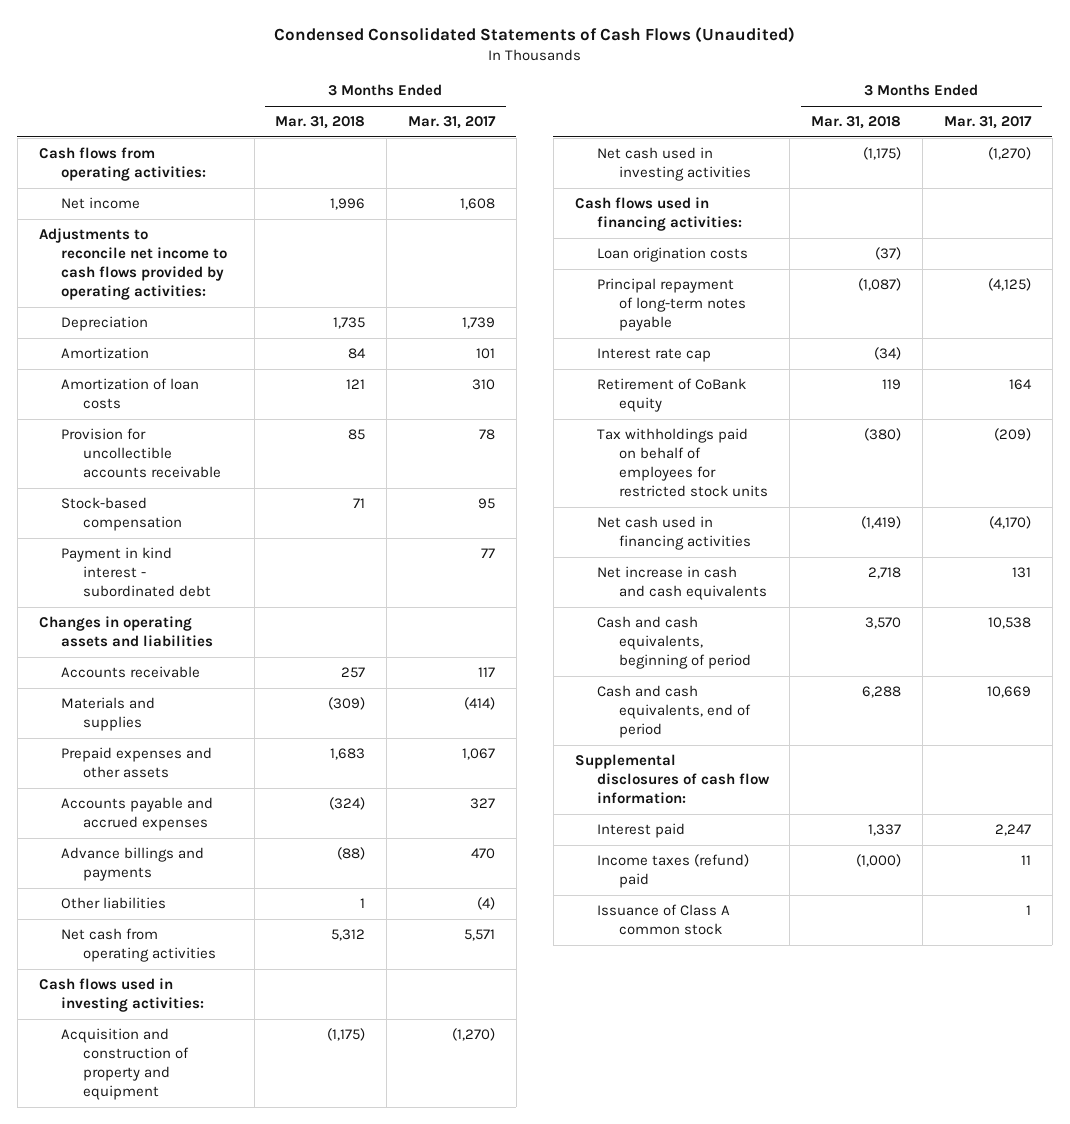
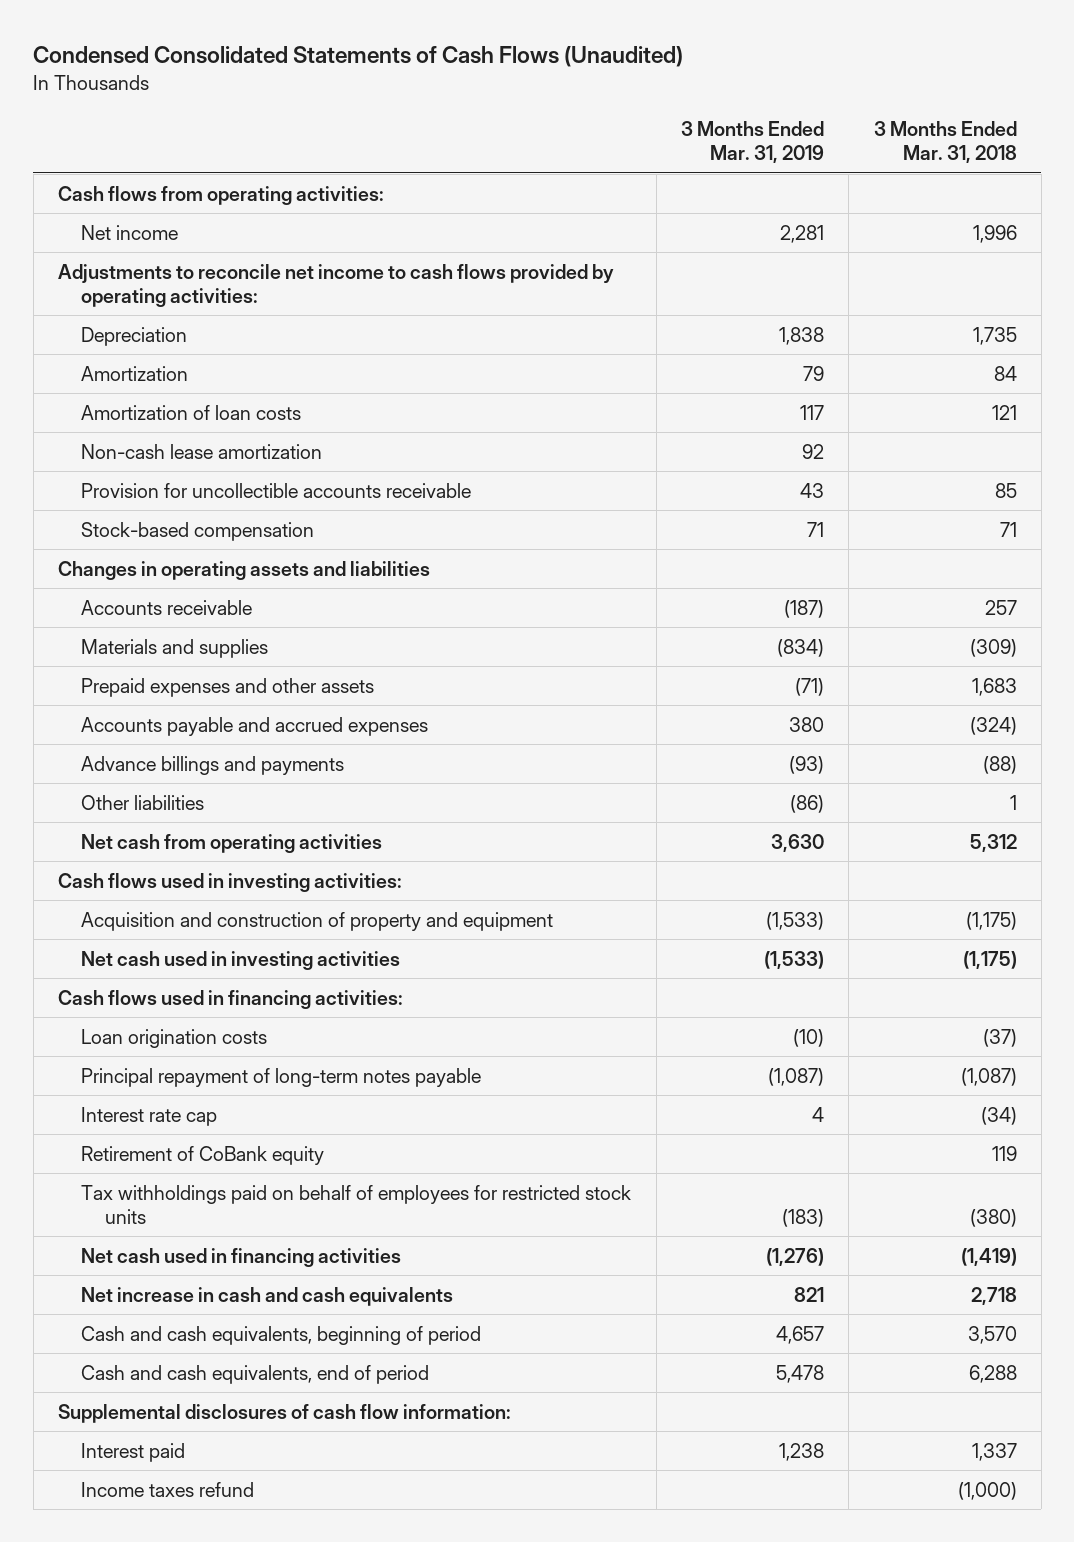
[408,116,497,130] Mar. 31, 2017 -> none
none -> [680,121,824,164] 3 Months Ended Mar. 31, 2019
none -> [81,443,323,459] Non-cash lease amortization
[60,547,211,598] Payment in kind interest - subordinated debt -> none
[596,904,730,936] Issuance of Class A common stock -> none
[596,854,749,889] Income taxes (refund) paid -> [81,1481,255,1497] Income taxes refund

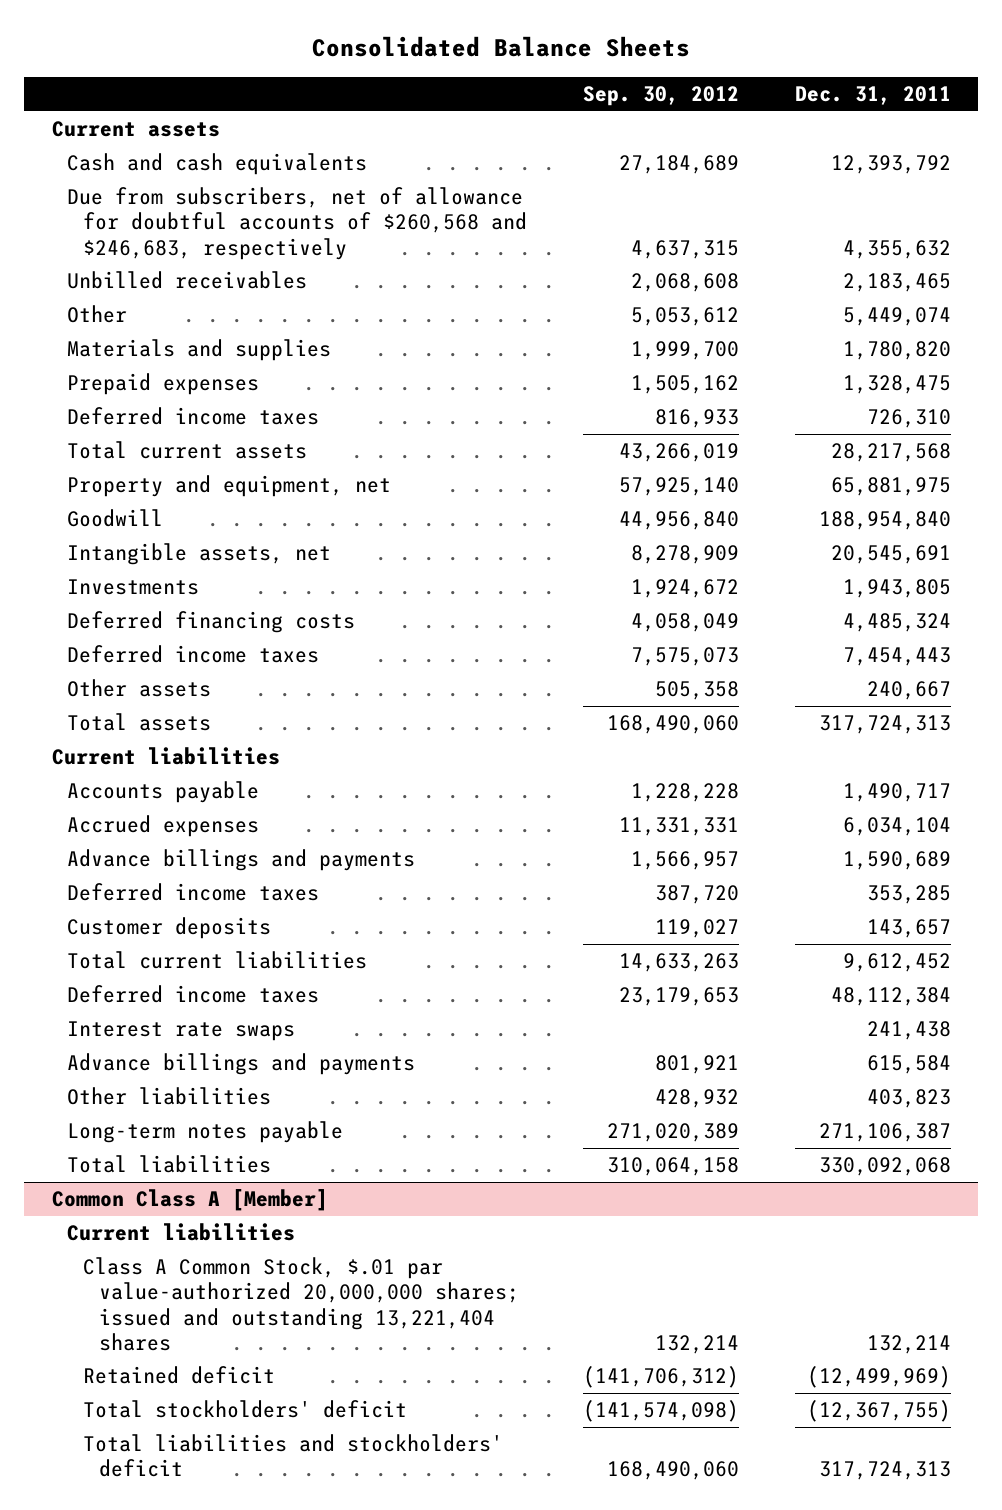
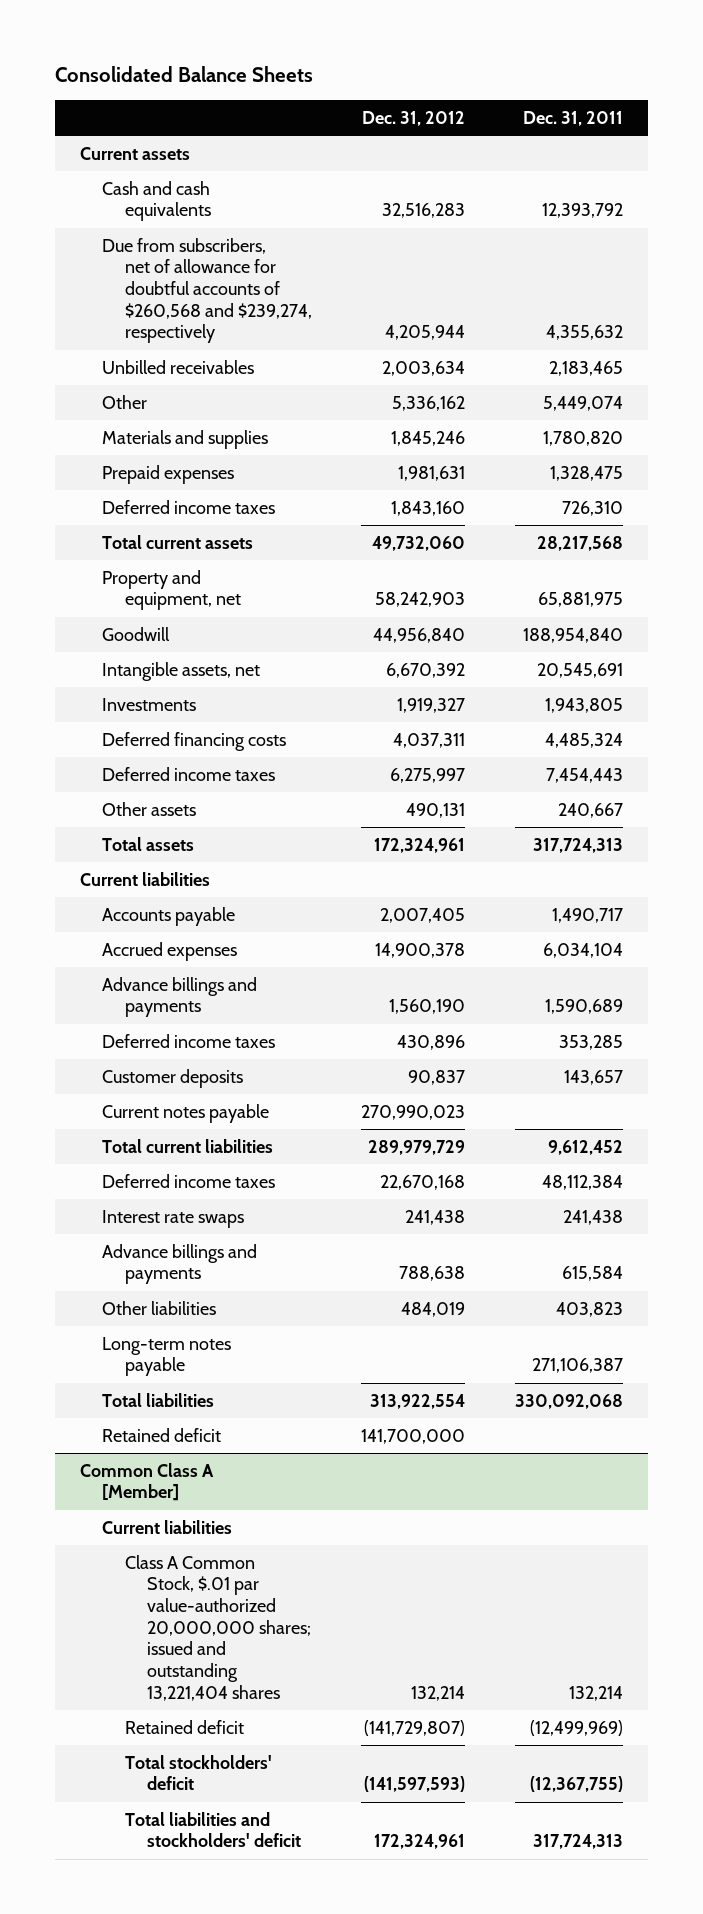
[582,86,739,107] Sep. 30, 2012 -> none
none -> [362,110,466,126] Dec. 31, 2012
[67,187,528,260] Due from subscribers, net of allowance for doubtful accounts of $260,568 and $246,683, respectively -> [102,237,312,344] Due from subscribers, net of allowance for doubtful accounts of $260,568 and $239,274, respectively
none -> [102,1103,270,1123] Current notes payable
none -> [102,1427,222,1442] Retained deficit

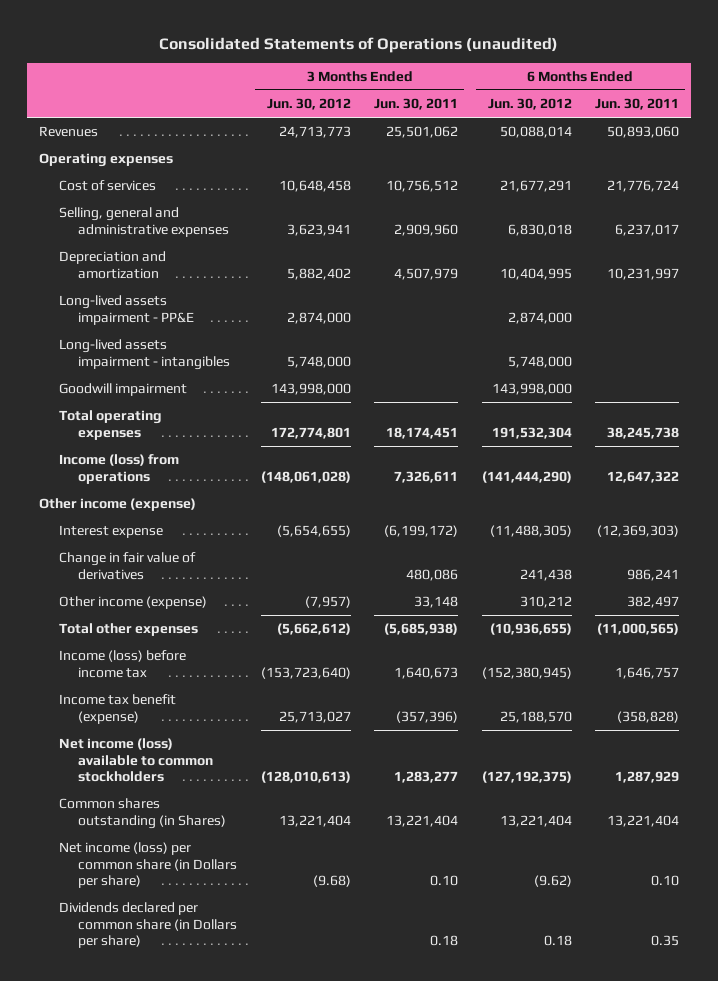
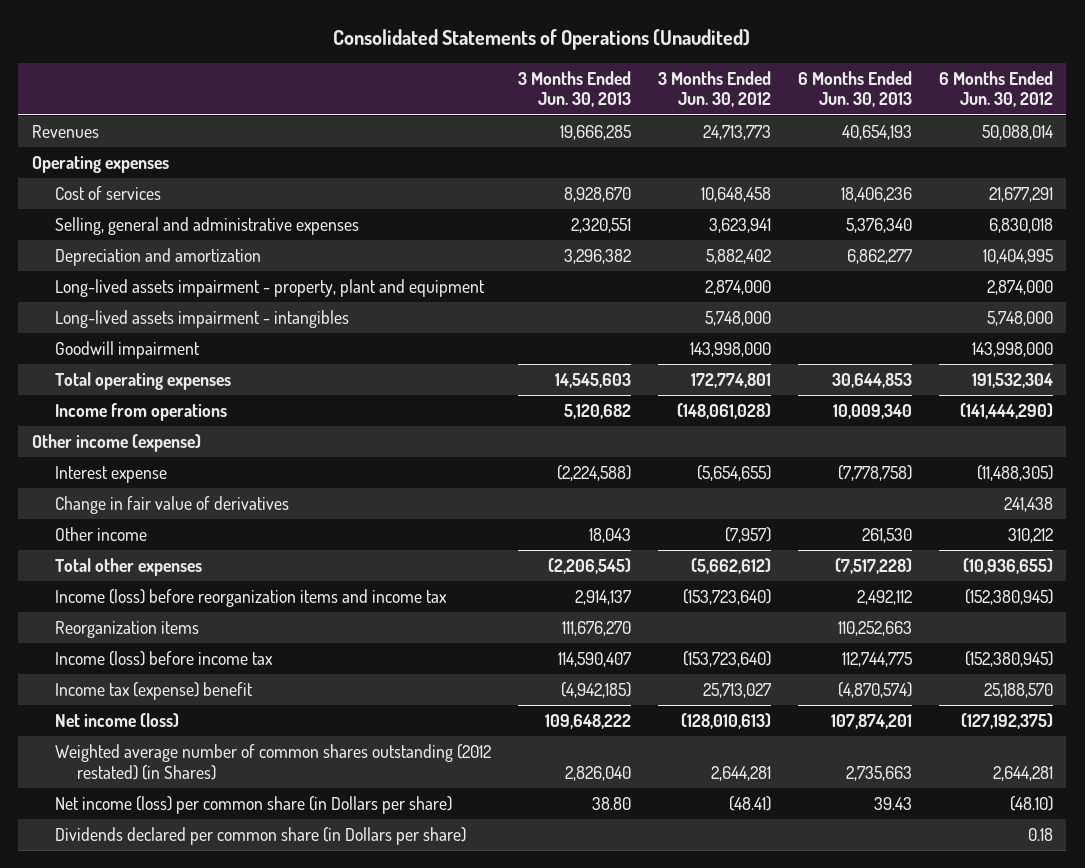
[158,36,558,53] Consolidated Statements of Operations (unaudited) -> [333,29,751,51] Consolidated Statements of Operations (Unaudited)
[374,98,459,111] Jun. 30, 2011 -> none
[595,98,680,111] Jun. 30, 2011 -> none
none -> [517,70,631,108] 3 Months Ended Jun. 30, 2013
none -> [797,70,912,108] 6 Months Ended Jun. 30, 2013
[58,295,195,325] Long-lived assets impairment - PP&E -> [54,278,485,297] Long-lived assets impairment - property, plant and equipment
[58,454,179,484] Income (loss) from operations -> [54,402,227,421] Income from operations
[58,596,207,610] Other income (expense) -> [54,526,147,541] Other income
none -> [54,588,447,607] Income (loss) before reorganization items and income tax
none -> [54,620,199,638] Reorganization items
[58,694,176,724] Income tax benefit (expense) -> [54,681,253,700] Income tax (expense) benefit
[58,738,214,782] Net income (loss) available to common stockholders -> [54,712,179,727] Net income (loss)
[58,798,227,829] Common shares outstanding (in Shares) -> [54,743,491,780] Weighted average number of common shares outstanding (2012 restated) (in Shares)
[278,814,351,827] 13,221,404 -> [710,765,771,781] 2,644,281
[499,814,572,827] 13,221,404 -> [992,765,1053,781] 2,644,281
[312,874,351,887] (9.68) -> [728,795,771,811] (48.41)
[533,874,572,887] (9.62) -> [1009,795,1053,811] (48.10)

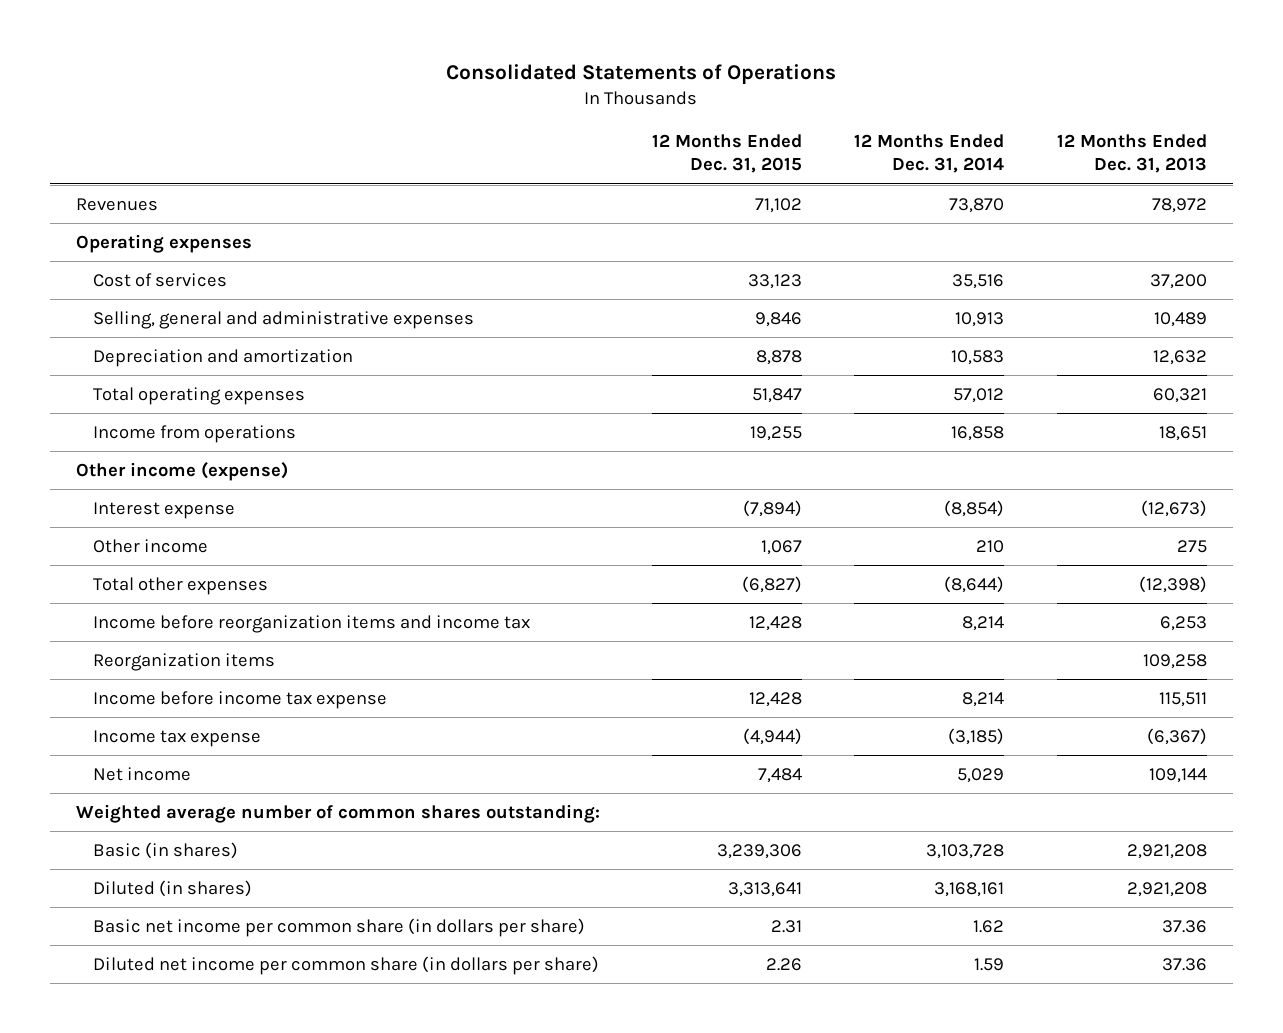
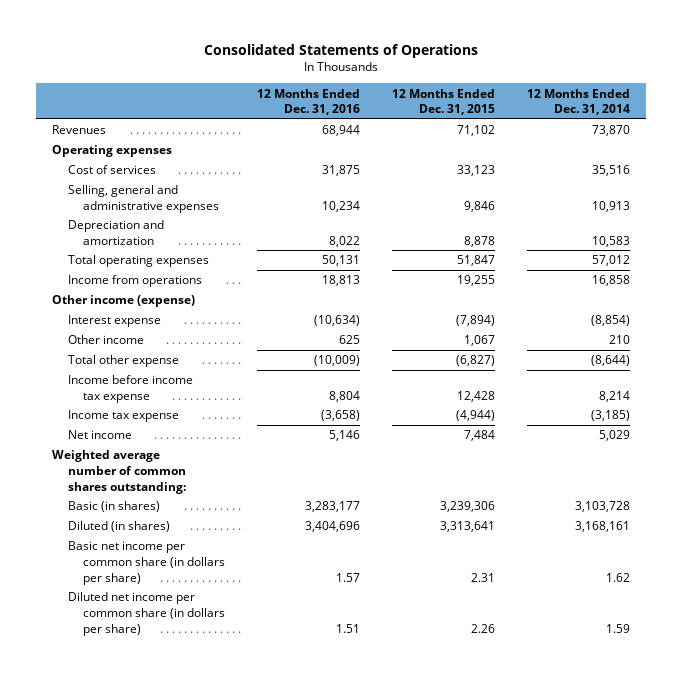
[1056,133,1207,174] 12 Months Ended Dec. 31, 2013 -> none
none -> [257,88,361,116] 12 Months Ended Dec. 31, 2016
[92,614,530,633] Income before reorganization items and income tax -> none
[92,652,275,671] Reorganization items -> none
[92,576,268,595] Total other expenses -> [67,355,179,368] Total other expense

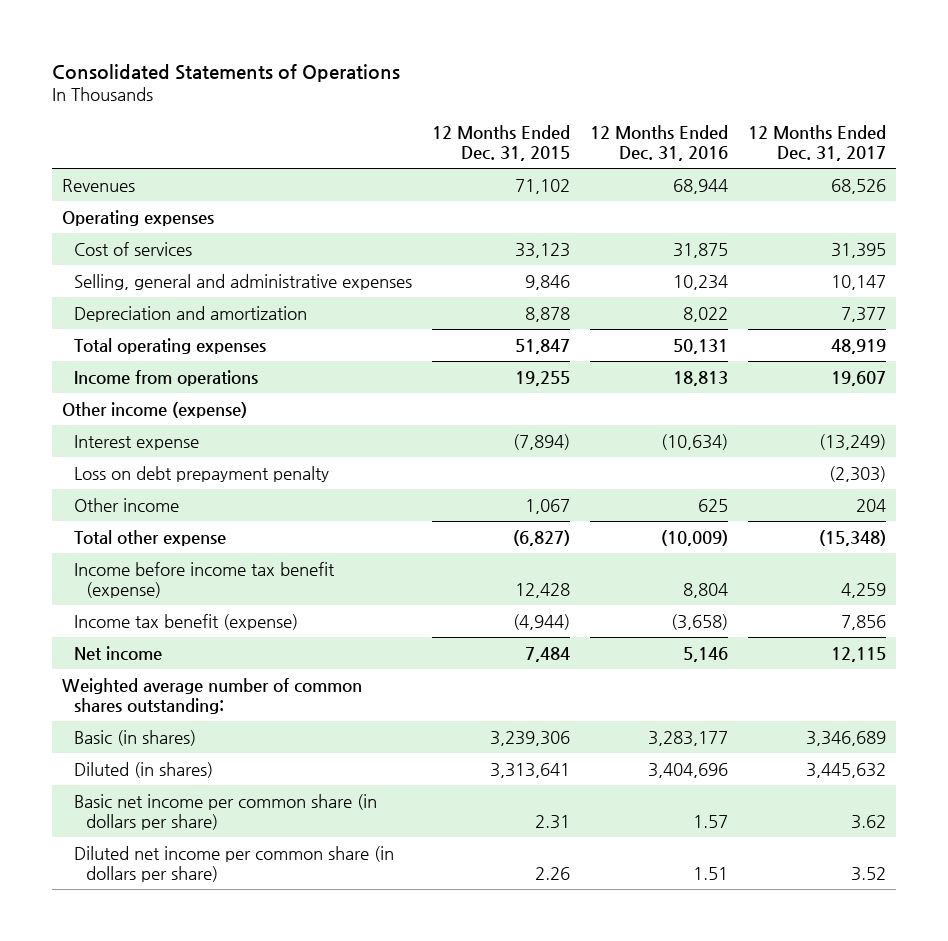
[527,88,631,116] 12 Months Ended Dec. 31, 2014 -> none
none -> [747,125,886,161] 12 Months Ended Dec. 31, 2017
none -> [74,466,330,483] Loss on debt prepayment penalty
[67,375,193,403] Income before income tax expense -> [74,562,336,598] Income before income tax benefit (expense)
[67,410,179,423] Income tax expense -> [74,614,299,631] Income tax benefit (expense)

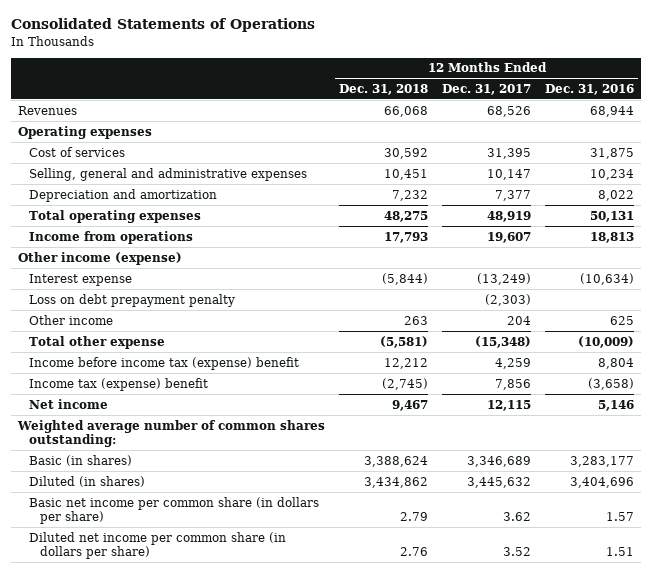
[432,125,571,161] 12 Months Ended Dec. 31, 2015 -> none
none -> [338,83,428,95] Dec. 31, 2018
[74,562,336,598] Income before income tax benefit (expense) -> [28,356,299,370] Income before income tax (expense) benefit
[74,614,299,631] Income tax benefit (expense) -> [28,377,208,391] Income tax (expense) benefit

